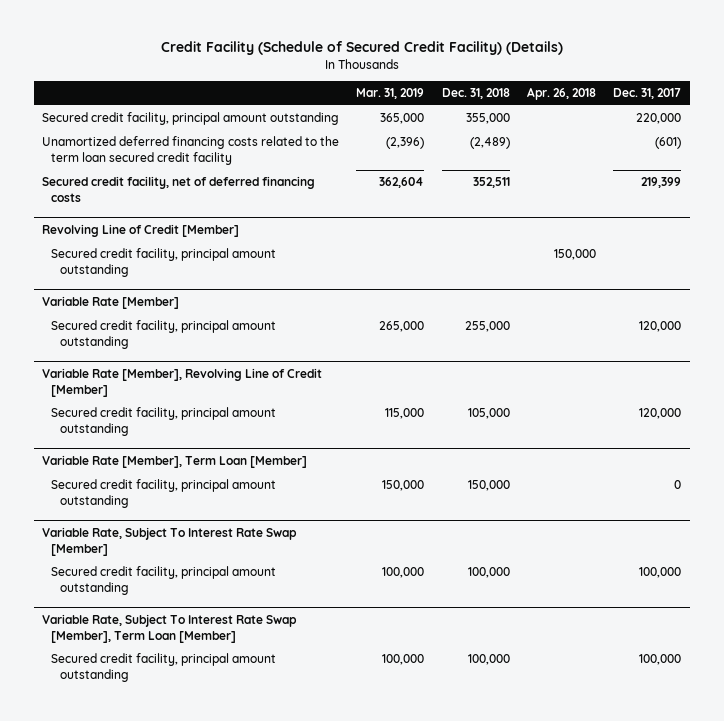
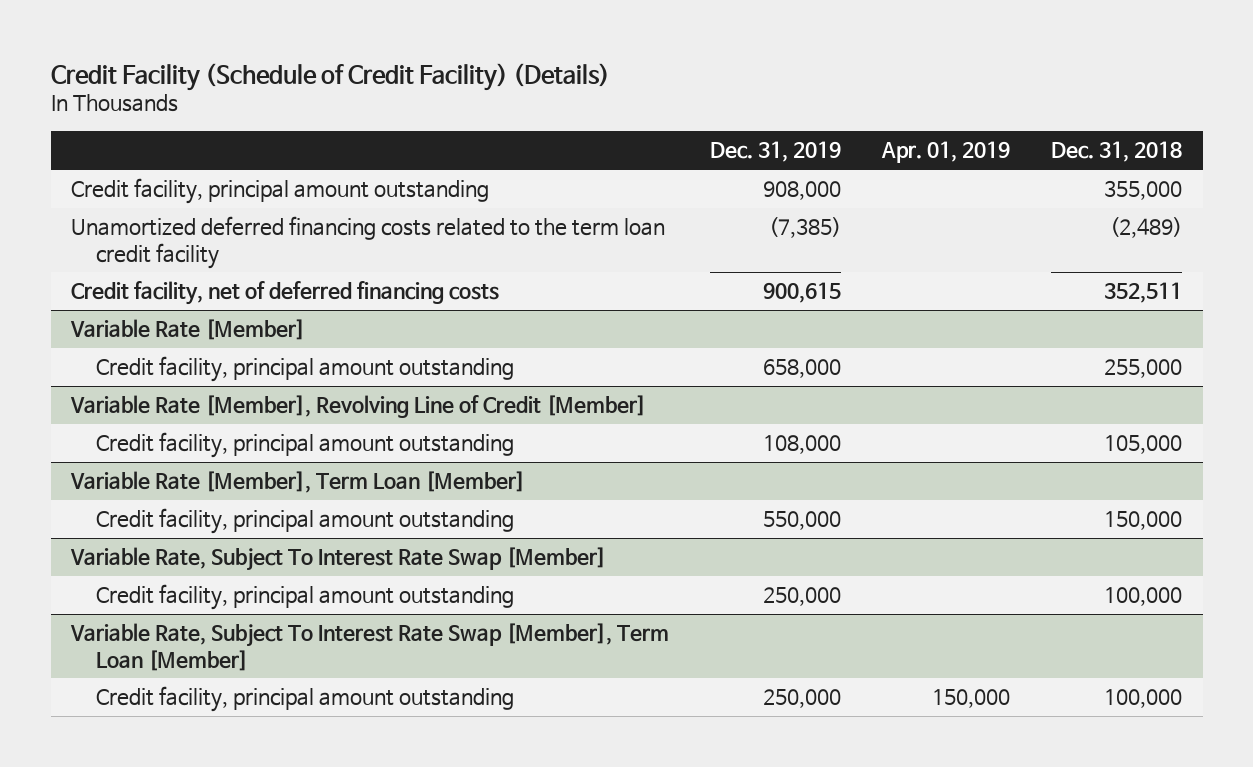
[160,41,563,56] Credit Facility (Schedule of Secured Credit Facility) (Details) -> [50,62,610,91] Credit Facility (Schedule of Credit Facility) (Details)
[356,87,425,99] Mar. 31, 2019 -> none
[527,86,597,100] Apr. 26, 2018 -> none
[613,87,682,99] Dec. 31, 2017 -> none
none -> [710,141,842,163] Dec. 31, 2019
none -> [881,141,1011,164] Apr. 01, 2019
[42,224,240,238] Revolving Line of Credit [Member] -> none
[51,248,277,277] Secured credit facility, principal amount outstanding -> none
[42,112,340,126] Secured credit facility, principal amount outstanding -> [71,178,490,205] Credit facility, principal amount outstanding
[42,136,340,165] Unamortized deferred financing costs related to the term loan secured credit facility -> [71,216,666,269] Unamortized deferred financing costs related to the term loan credit facility
[42,176,316,202] Secured credit facility, net of deferred financing costs -> [71,281,500,306] Credit facility, net of deferred financing costs
[51,320,277,349] Secured credit facility, principal amount outstanding -> [96,356,515,383] Credit facility, principal amount outstanding
[51,407,277,436] Secured credit facility, principal amount outstanding -> [96,432,515,459] Credit facility, principal amount outstanding
[51,479,277,508] Secured credit facility, principal amount outstanding -> [96,508,515,535] Credit facility, principal amount outstanding
[51,566,277,595] Secured credit facility, principal amount outstanding -> [96,584,515,611] Credit facility, principal amount outstanding
[51,653,277,682] Secured credit facility, principal amount outstanding -> [96,686,515,713] Credit facility, principal amount outstanding

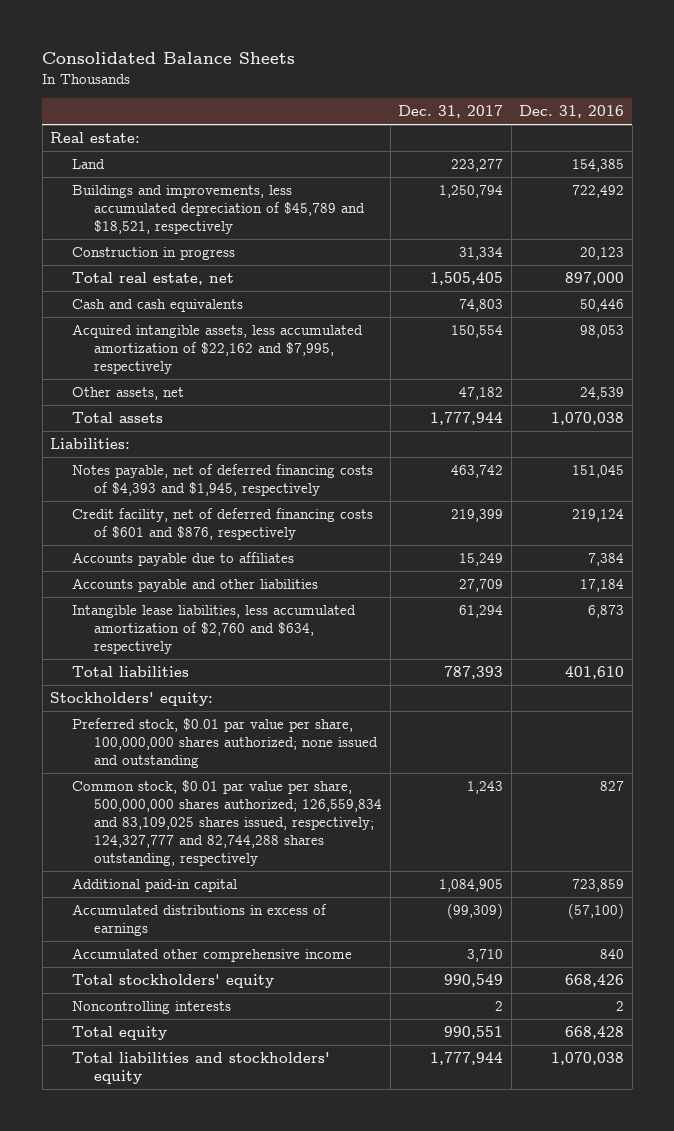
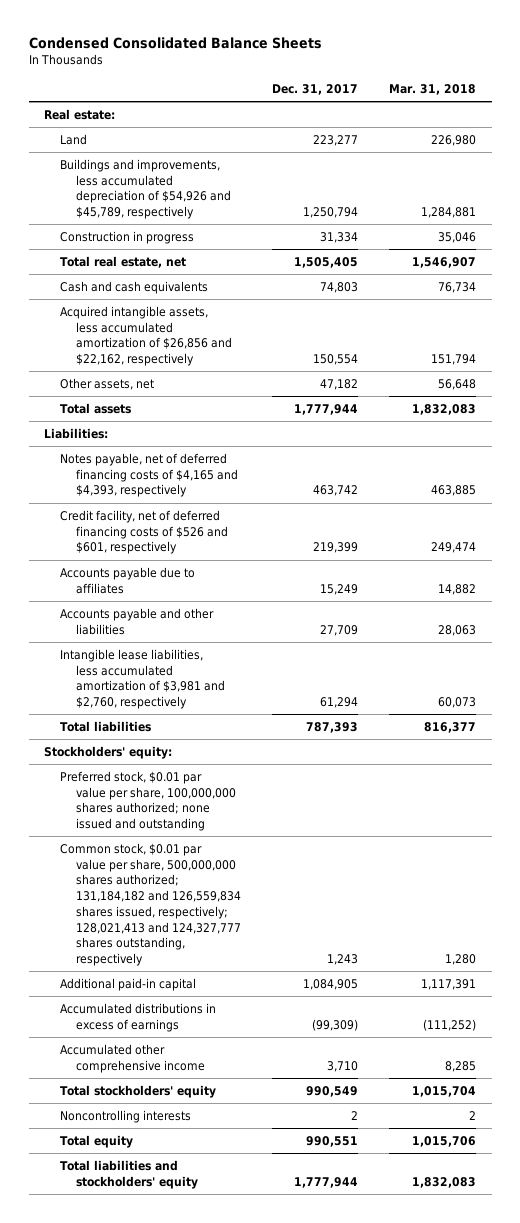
[42,52,296,65] Consolidated Balance Sheets -> [28,36,322,49] Condensed Consolidated Balance Sheets
[519,105,625,119] Dec. 31, 2016 -> none
none -> [389,84,477,96] Mar. 31, 2018
[72,184,366,234] Buildings and improvements, less accumulated depreciation of $45,789 and $18,521, respectively -> [59,159,231,220] Buildings and improvements, less accumulated depreciation of $54,926 and $45,789, respectively
[72,323,364,374] Acquired intangible assets, less accumulated amortization of $22,162 and $7,995, respectively -> [59,306,232,367] Acquired intangible assets, less accumulated amortization of $26,856 and $22,162, respectively
[72,463,374,496] Notes payable, net of deferred financing costs of $4,393 and $1,945, respectively -> [59,453,238,498] Notes payable, net of deferred financing costs of $4,165 and $4,393, respectively
[72,507,374,540] Credit facility, net of deferred financing costs of $601 and $876, respectively -> [59,510,228,555] Credit facility, net of deferred financing costs of $526 and $601, respectively
[72,604,357,654] Intangible lease liabilities, less accumulated amortization of $2,760 and $634, respectively -> [59,649,225,710] Intangible lease liabilities, less accumulated amortization of $3,981 and $2,760, respectively
[72,779,383,866] Common stock, $0.01 par value per share, 500,000,000 shares authorized; 126,559,834 and 83,109,025 shares issued, respectively; 124,327,777 and 82,744,288 shares outstanding, respectively -> [59,843,241,967] Common stock, $0.01 par value per share, 500,000,000 shares authorized; 131,184,182 and 126,559,834 shares issued, respectively; 128,021,413 and 124,327,777 shares outstanding, respectively

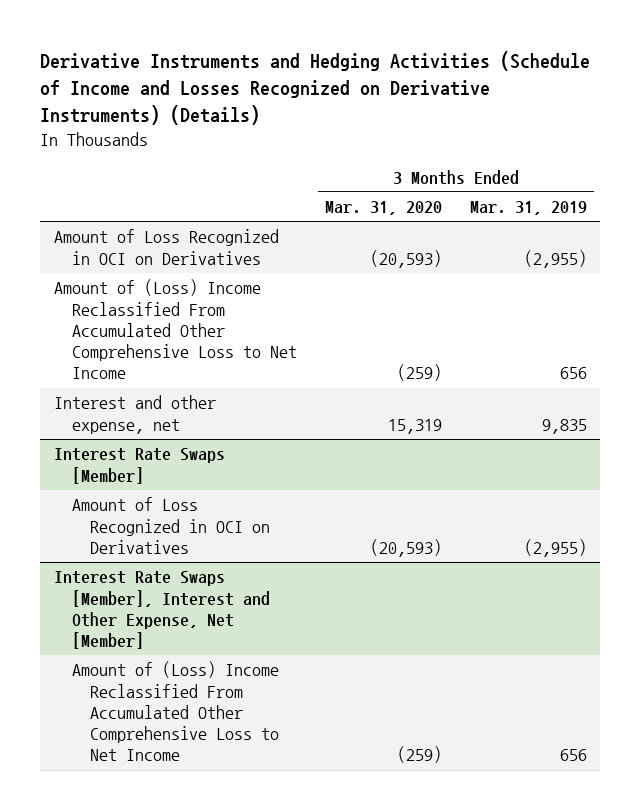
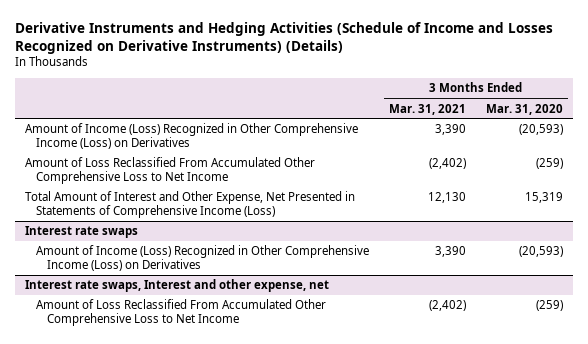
[469,201,587,216] Mar. 31, 2019 -> none
none -> [389,103,467,115] Mar. 31, 2021
[53,229,279,265] Amount of Loss Recognized in OCI on Derivatives -> [24,123,358,149] Amount of Income (Loss) Recognized in Other Comprehensive Income (Loss) on Derivatives
[53,279,297,380] Amount of (Loss) Income Reclassified From Accumulated Other Comprehensive Loss to Net Income -> [24,157,315,184] Amount of Loss Reclassified From Accumulated Other Comprehensive Loss to Net Income
[53,395,216,434] Interest and other expense, net -> [24,191,355,218] Total Amount of Interest and Other Expense, Net Presented in Statements of Comprehensive Income (Loss)
[53,448,225,484] Interest Rate Swaps [Member] -> [24,226,138,239] Interest rate swaps
[71,497,270,554] Amount of Loss Recognized in OCI on Derivatives -> [35,245,369,271] Amount of Income (Loss) Recognized in Other Comprehensive Income (Loss) on Derivatives
[53,571,270,650] Interest Rate Swaps [Member], Interest and Other Expense, Net [Member] -> [24,279,329,293] Interest rate swaps, Interest and other expense, net
[71,661,279,762] Amount of (Loss) Income Reclassified From Accumulated Other Comprehensive Loss to Net Income -> [35,299,326,326] Amount of Loss Reclassified From Accumulated Other Comprehensive Loss to Net Income

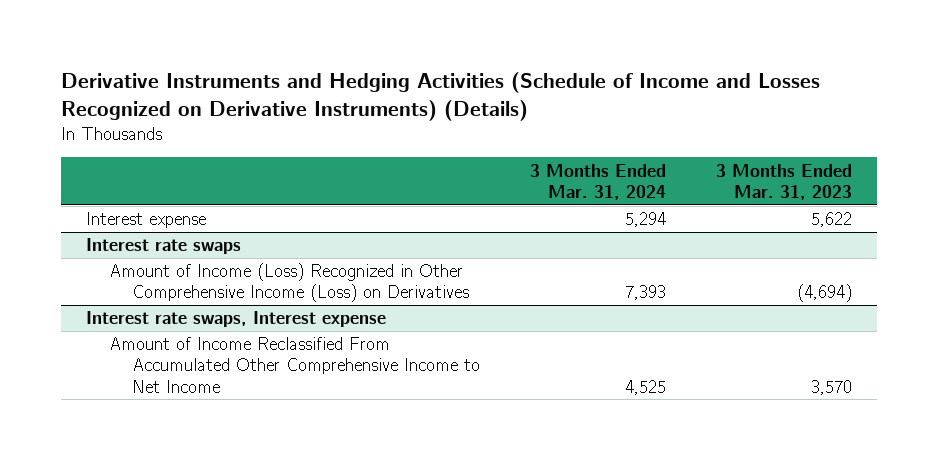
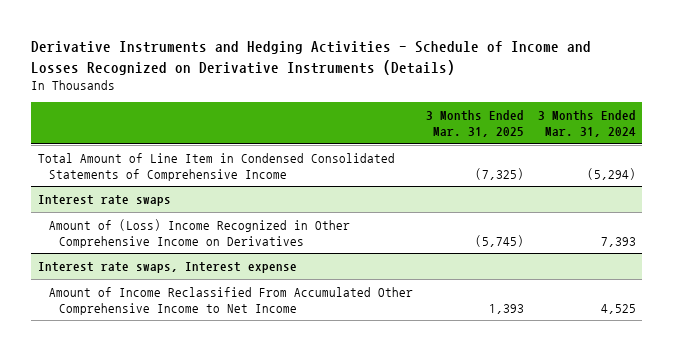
[60,72,820,121] Derivative Instruments and Hedging Activities (Schedule of Income and Losses Recognized on Derivative Instruments) (Details) -> [31,41,592,75] Derivative Instruments and Hedging Activities - Schedule of Income and Losses Recognized on Derivative Instruments (Details)
[715,163,852,200] 3 Months Ended Mar. 31, 2023 -> none
none -> [426,110,525,138] 3 Months Ended Mar. 31, 2025
[85,212,206,229] Interest expense -> none
none -> [37,153,395,181] Total Amount of Line Item in Condensed Consolidated Statements of Comprehensive Income
[108,263,470,303] Amount of Income (Loss) Recognized in Other Comprehensive Income (Loss) on Derivatives -> [48,219,350,248] Amount of (Loss) Income Recognized in Other Comprehensive Income on Derivatives

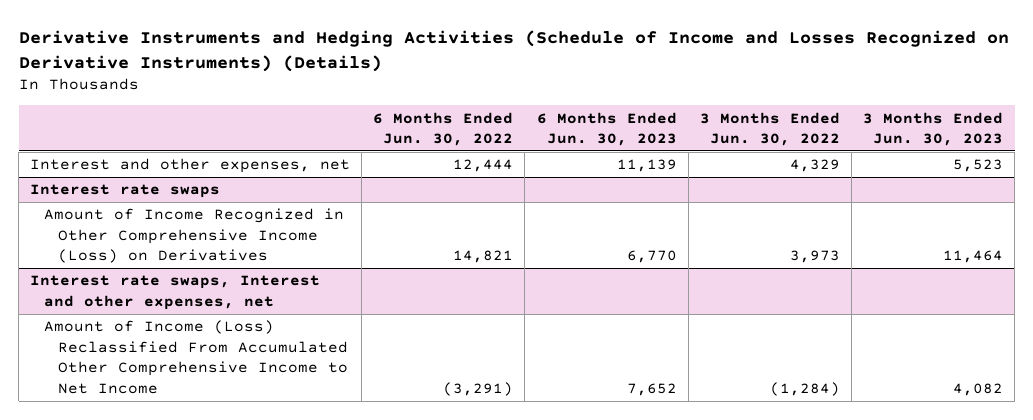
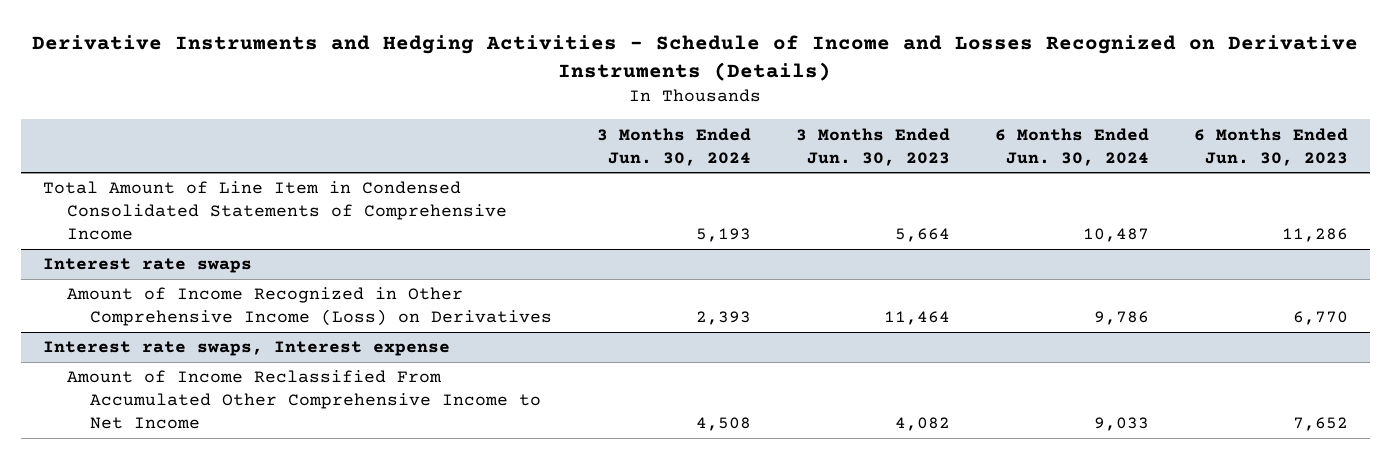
[18,30,1009,72] Derivative Instruments and Hedging Activities (Schedule of Income and Losses Recognized on Derivative Instruments) (Details) -> [32,34,1359,81] Derivative Instruments and Hedging Activities - Schedule of Income and Losses Recognized on Derivative Instruments (Details)
[373,111,514,147] 6 Months Ended Jun. 30, 2022 -> none
[699,111,840,147] 3 Months Ended Jun. 30, 2022 -> none
none -> [597,127,752,166] 3 Months Ended Jun. 30, 2024
none -> [994,127,1149,166] 6 Months Ended Jun. 30, 2024
[30,158,351,174] Interest and other expenses, net -> none
none -> [43,181,507,241] Total Amount of Line Item in Condensed Consolidated Statements of Comprehensive Income
[30,275,321,310] Interest rate swaps, Interest and other expenses, net -> none
none -> [43,341,451,357] Interest rate swaps, Interest expense
[44,320,349,395] Amount of Income (Loss) Reclassified From Accumulated Other Comprehensive Income to Net Income -> [66,370,542,430] Amount of Income Reclassified From Accumulated Other Comprehensive Income to Net Income

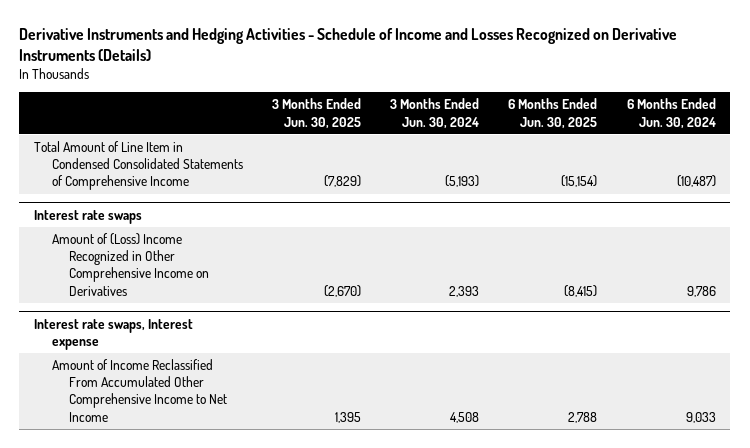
[795,127,950,166] 3 Months Ended Jun. 30, 2023 -> none
[1193,127,1348,166] 6 Months Ended Jun. 30, 2023 -> none
none -> [271,98,361,129] 3 Months Ended Jun. 30, 2025
none -> [508,98,598,129] 6 Months Ended Jun. 30, 2025
[696,228,752,243] 5,193 -> [445,175,480,188] (5,193)
[1082,228,1149,243] 10,487 -> [676,175,716,188] (10,487)
[66,287,553,327] Amount of Income Recognized in Other Comprehensive Income (Loss) on Derivatives -> [51,233,210,296] Amount of (Loss) Income Recognized in Other Comprehensive Income on Derivatives

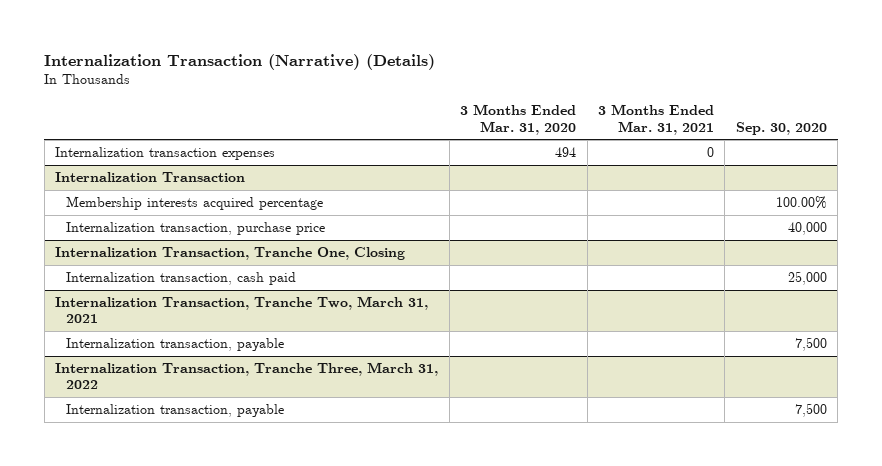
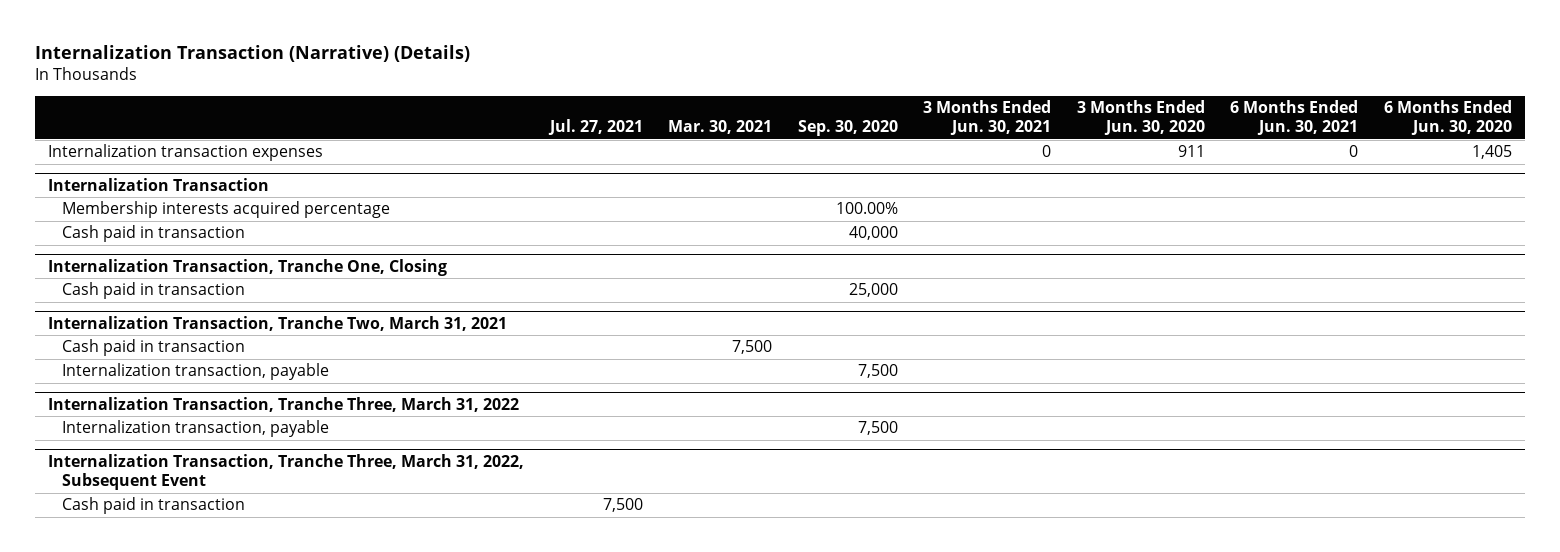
[460,104,577,135] 3 Months Ended Mar. 31, 2020 -> none
[598,104,715,135] 3 Months Ended Mar. 31, 2021 -> none
none -> [547,119,643,136] Jul. 27, 2021
none -> [668,120,773,135] Mar. 30, 2021
none -> [923,100,1052,136] 3 Months Ended Jun. 30, 2021
none -> [1076,100,1205,136] 3 Months Ended Jun. 30, 2020
none -> [1230,100,1359,136] 6 Months Ended Jun. 30, 2021
none -> [1384,100,1513,136] 6 Months Ended Jun. 30, 2020
[66,222,326,236] Internalization transaction, purchase price -> [62,225,246,243] Cash paid in transaction
[66,272,297,286] Internalization transaction, cash paid -> [62,282,246,300] Cash paid in transaction
none -> [62,339,246,357] Cash paid in transaction
none -> [47,454,524,491] Internalization Transaction, Tranche Three, March 31, 2022, Subsequent Event
none -> [62,497,246,515] Cash paid in transaction

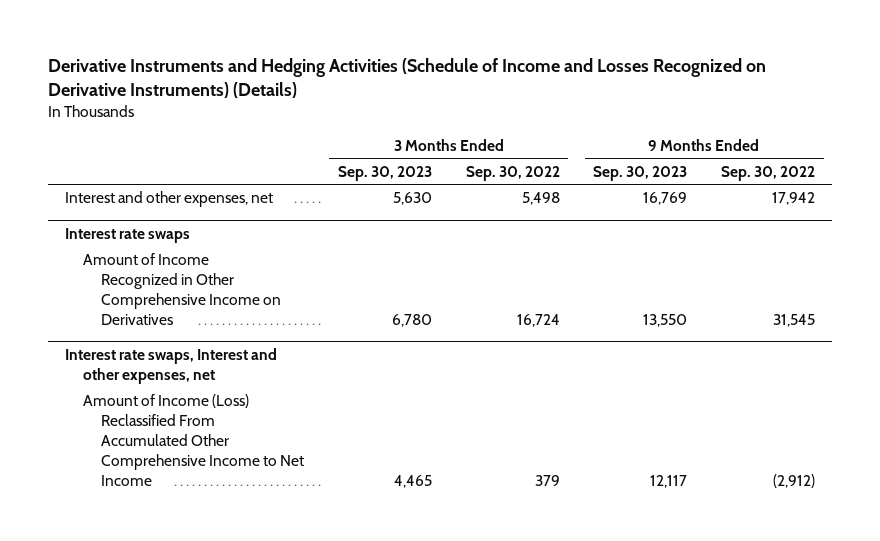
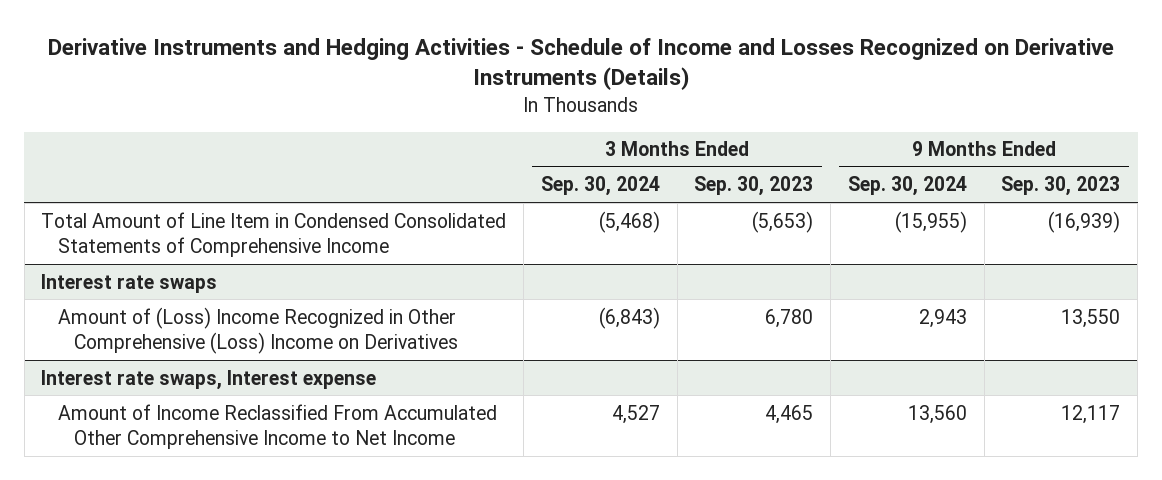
[48,58,767,99] Derivative Instruments and Hedging Activities (Schedule of Income and Losses Recognized on Derivative Instruments) (Details) -> [47,37,1114,91] Derivative Instruments and Hedging Activities - Schedule of Income and Losses Recognized on Derivative Instruments (Details)
[465,165,560,181] Sep. 30, 2022 -> none
[721,165,816,181] Sep. 30, 2022 -> none
none -> [540,176,660,197] Sep. 30, 2024
none -> [847,176,967,197] Sep. 30, 2024
[64,191,273,208] Interest and other expenses, net -> none
none -> [41,211,507,258] Total Amount of Line Item in Condensed Consolidated Statements of Comprehensive Income
[64,348,277,385] Interest rate swaps, Interest and other expenses, net -> none
[82,253,281,325] Amount of Income Recognized in Other Comprehensive Income on Derivatives -> [57,306,458,355] Amount of (Loss) Income Recognized in Other Comprehensive (Loss) Income on Derivatives
none -> [41,369,377,390] Interest rate swaps, Interest expense
[82,394,304,486] Amount of Income (Loss) Reclassified From Accumulated Other Comprehensive Income to Net Income -> [57,403,497,450] Amount of Income Reclassified From Accumulated Other Comprehensive Income to Net Income

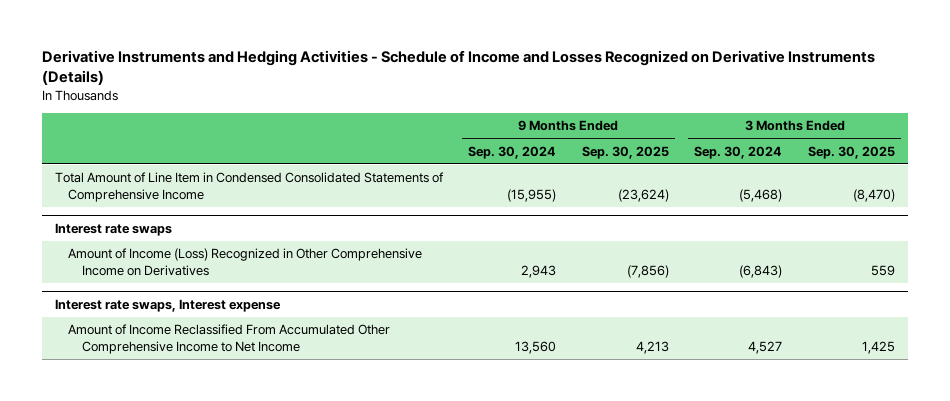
[694,176,814,197] Sep. 30, 2023 -> none
[1001,176,1121,197] Sep. 30, 2023 -> none
none -> [581,145,669,159] Sep. 30, 2025
none -> [807,145,895,159] Sep. 30, 2025
[57,306,458,355] Amount of (Loss) Income Recognized in Other Comprehensive (Loss) Income on Derivatives -> [68,248,423,277] Amount of Income (Loss) Recognized in Other Comprehensive Income on Derivatives

